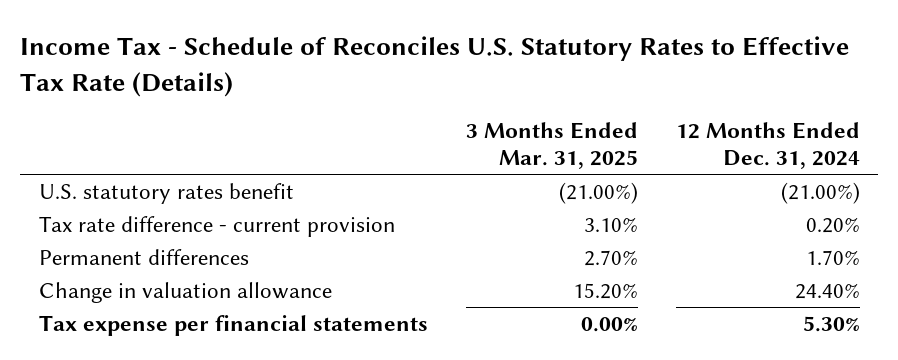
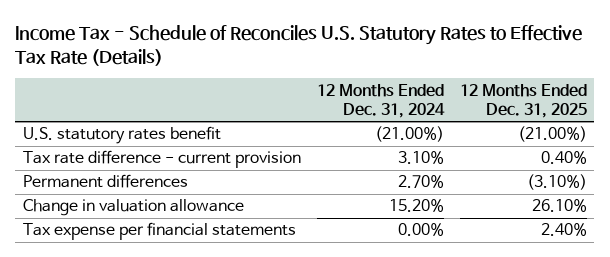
[465,121,638,170] 3 Months Ended Mar. 31, 2025 -> none
none -> [459,83,587,118] 12 Months Ended Dec. 31, 2025
[805,216,860,233] 0.20% -> [397,151,444,165] 3.10%
[805,249,860,265] 1.70% -> [397,175,444,189] 2.70%
[794,282,860,299] 24.40% -> [388,199,444,213] 15.20%
[802,315,860,332] 5.30% -> [397,223,444,237] 0.00%

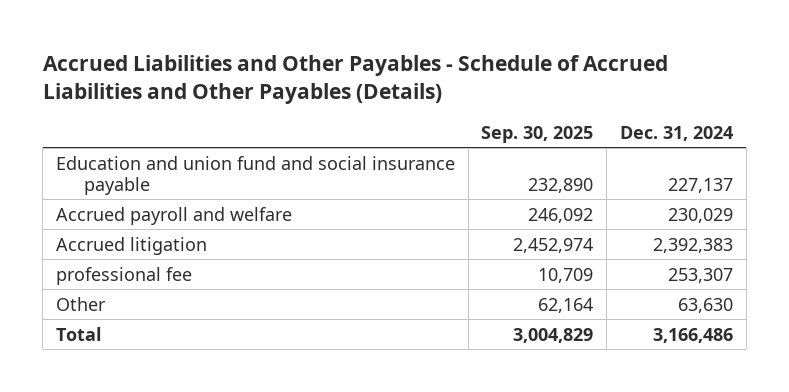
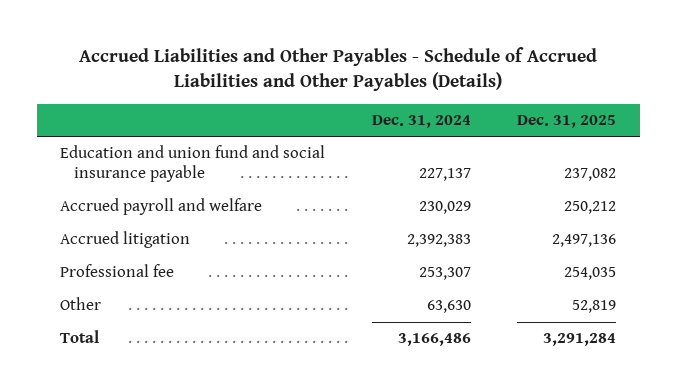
[481,126,594,144] Sep. 30, 2025 -> none
none -> [517,114,617,128] Dec. 31, 2025
[55,266,192,285] professional fee -> [59,264,174,278] Professional fee

